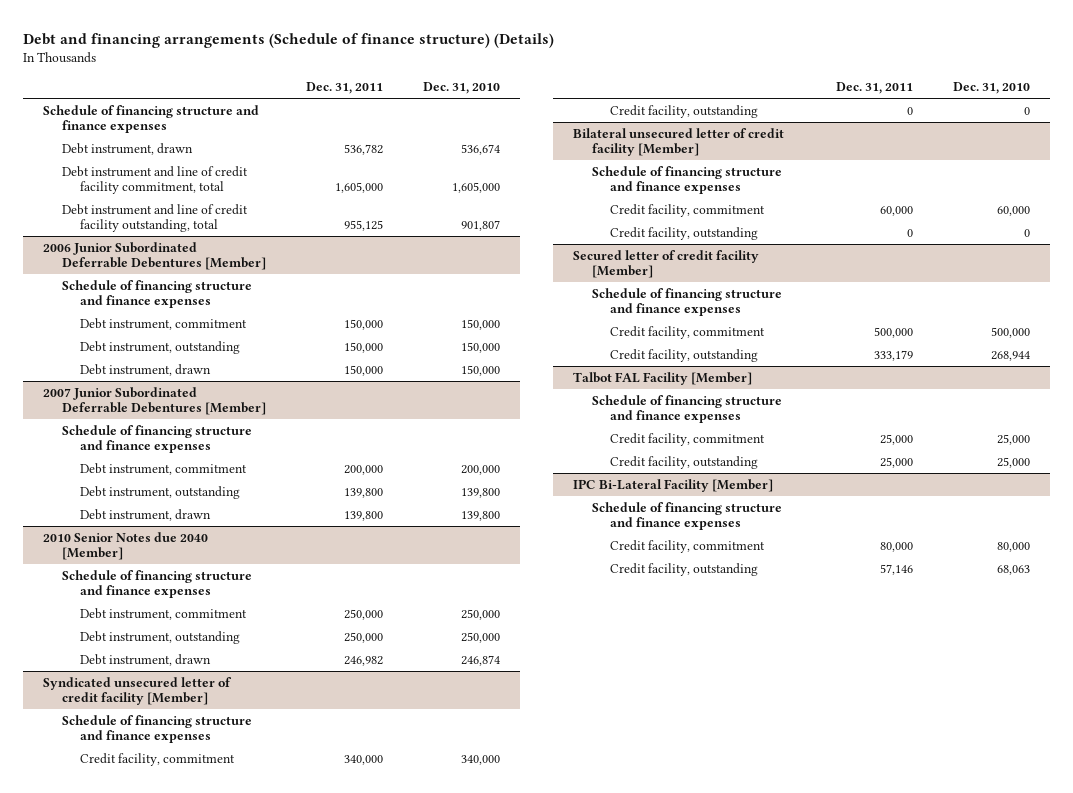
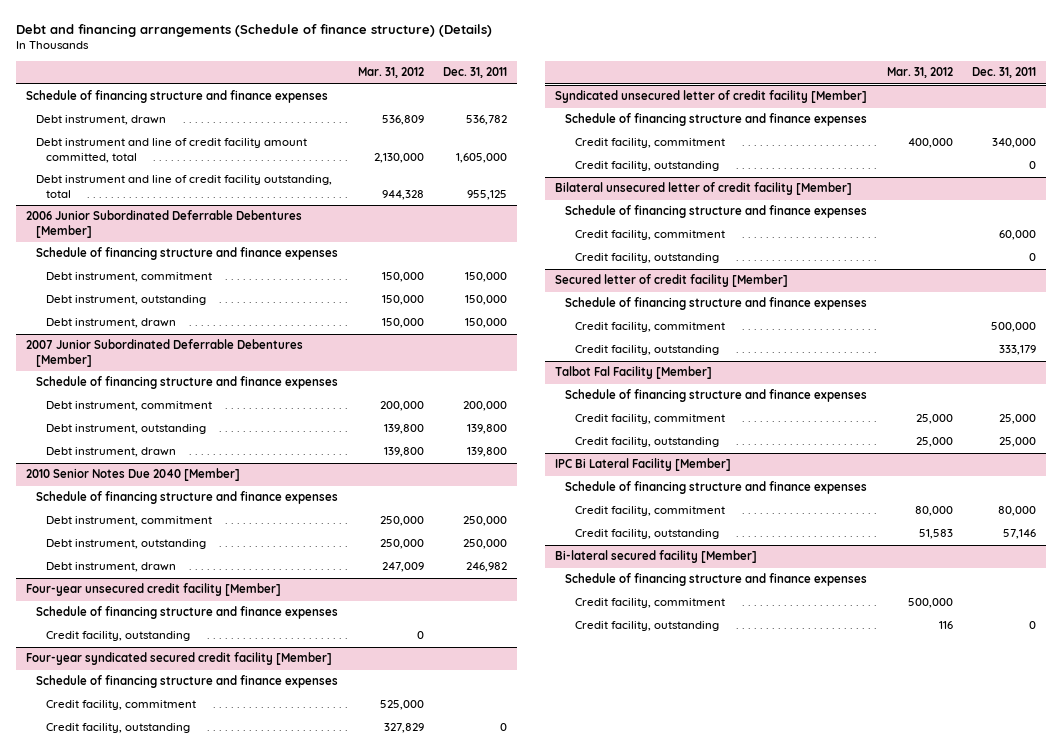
[422,82,500,95] Dec. 31, 2010 -> none
none -> [357,67,424,79] Mar. 31, 2012
[61,165,248,195] Debt instrument and line of credit facility commitment, total -> [36,138,308,163] Debt instrument and line of credit facility amount committed, total
[43,531,209,561] 2010 Senior Notes due 2040 [Member] -> [26,468,241,482] 2010 Senior Notes Due 2040 [Member]
none -> [26,583,282,597] Four-year unsecured credit facility [Member]
none -> [36,606,339,620] Schedule of financing structure and finance expenses
none -> [46,631,191,642] Credit facility, outstanding
none -> [26,652,333,666] Four-year syndicated secured credit facility [Member]
none -> [36,675,339,689] Schedule of financing structure and finance expenses
none -> [46,700,197,711] Credit facility, commitment
none -> [46,723,191,734] Credit facility, outstanding
[573,371,753,385] Talbot FAL Facility [Member] -> [555,366,713,380] Talbot Fal Facility [Member]
[573,478,774,492] IPC Bi-Lateral Facility [Member] -> [555,458,732,472] IPC Bi Lateral Facility [Member]
none -> [555,550,758,564] Bi-lateral secured facility [Member]
none -> [565,573,868,587] Schedule of financing structure and finance expenses
none -> [575,598,726,609] Credit facility, commitment
none -> [575,621,720,632] Credit facility, outstanding

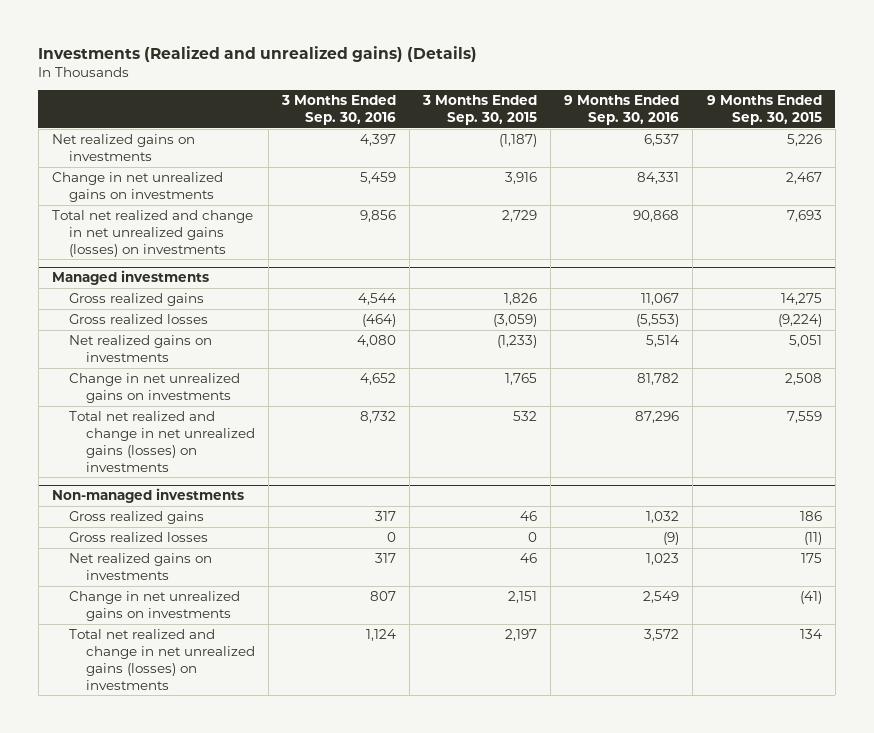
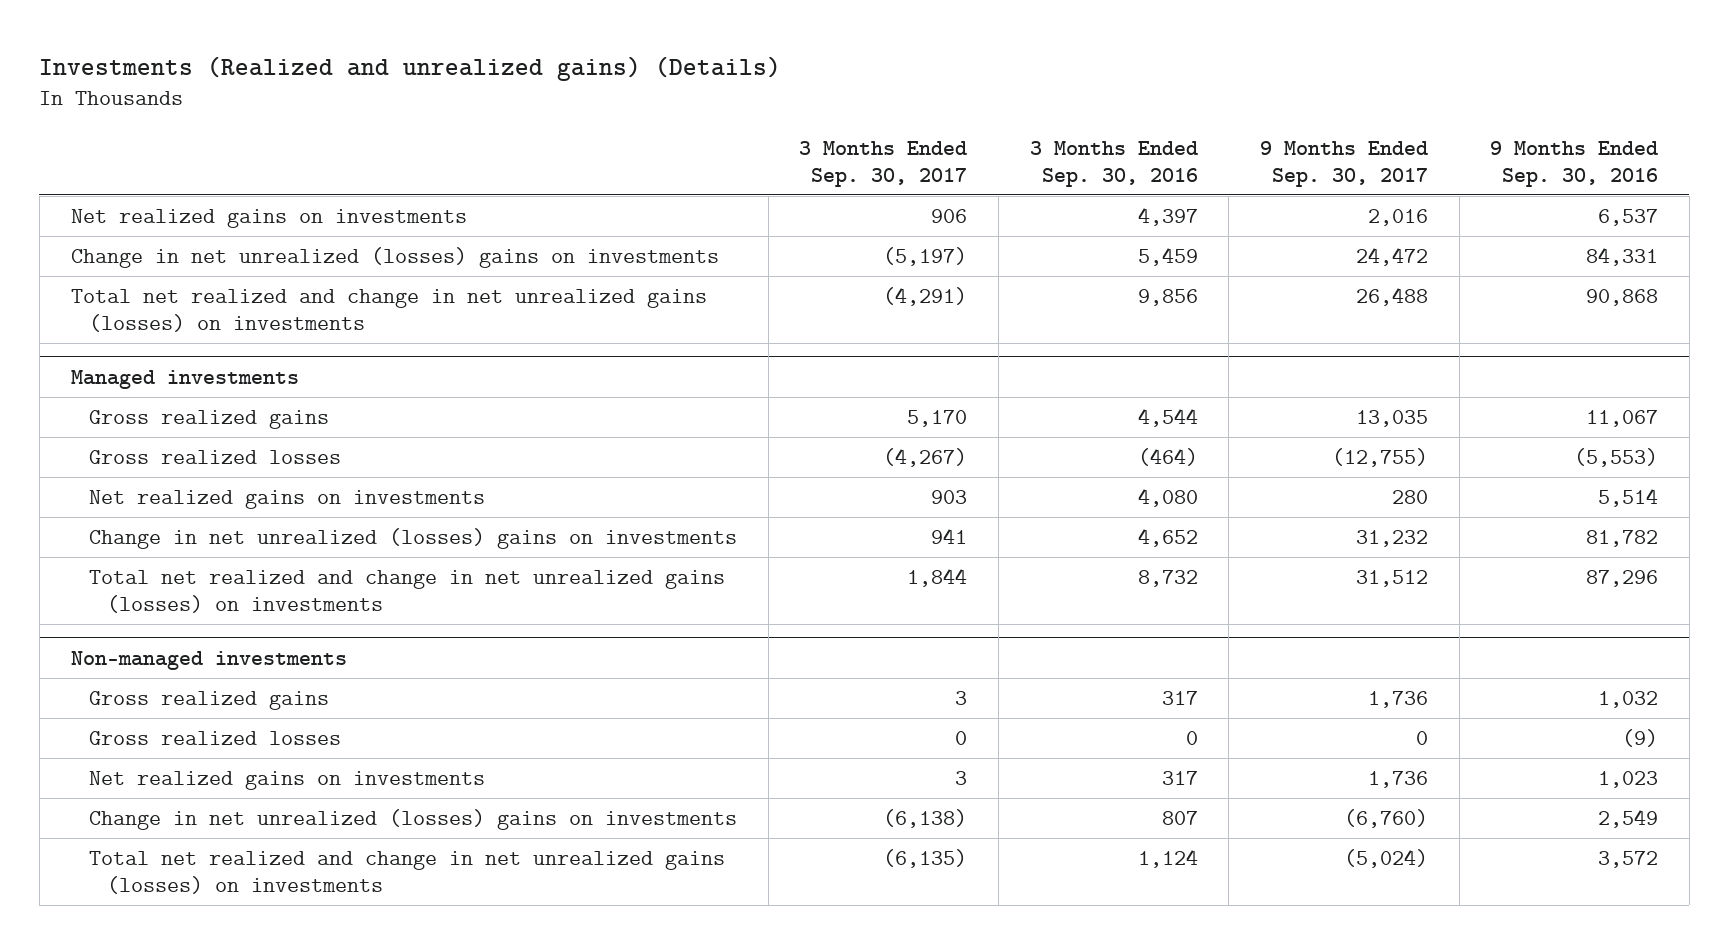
[422,95,538,126] 3 Months Ended Sep. 30, 2015 -> none
[706,95,822,126] 9 Months Ended Sep. 30, 2015 -> none
none -> [799,140,968,187] 3 Months Ended Sep. 30, 2017
none -> [1259,140,1428,187] 9 Months Ended Sep. 30, 2017
[51,171,223,202] Change in net unrealized gains on investments -> [70,247,719,269] Change in net unrealized (losses) gains on investments
[68,372,240,403] Change in net unrealized gains on investments -> [88,528,737,550] Change in net unrealized (losses) gains on investments
[68,590,240,621] Change in net unrealized gains on investments -> [88,809,737,831] Change in net unrealized (losses) gains on investments

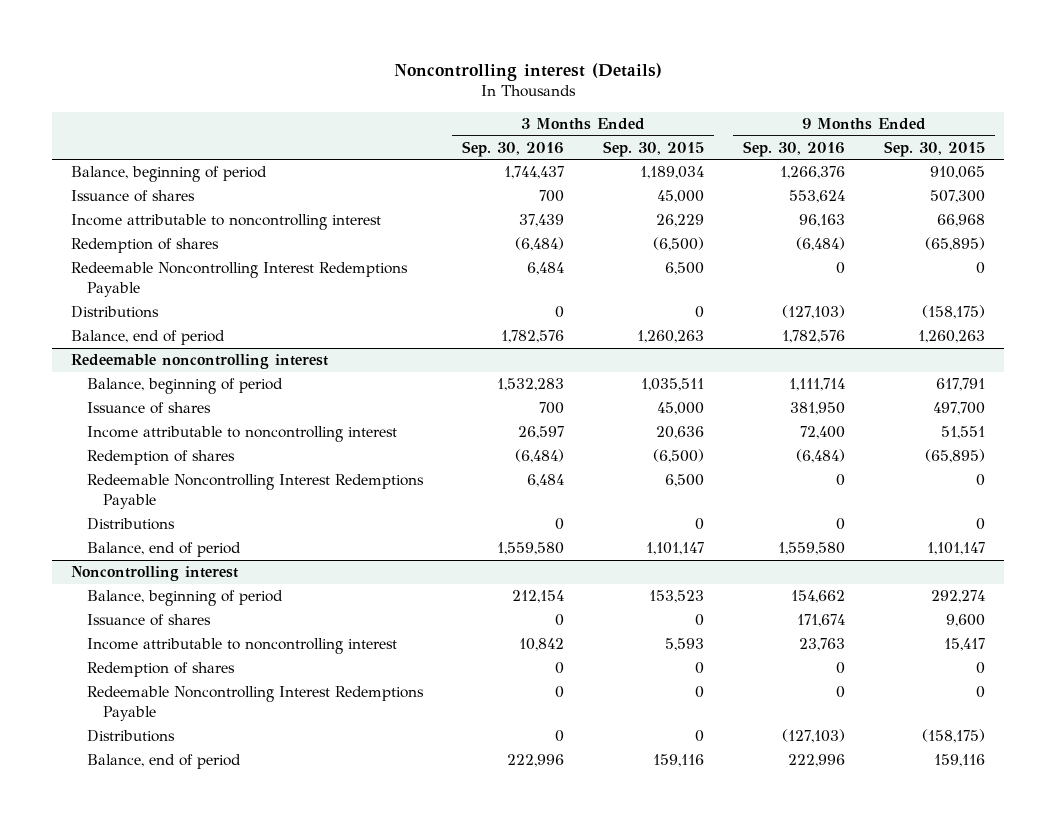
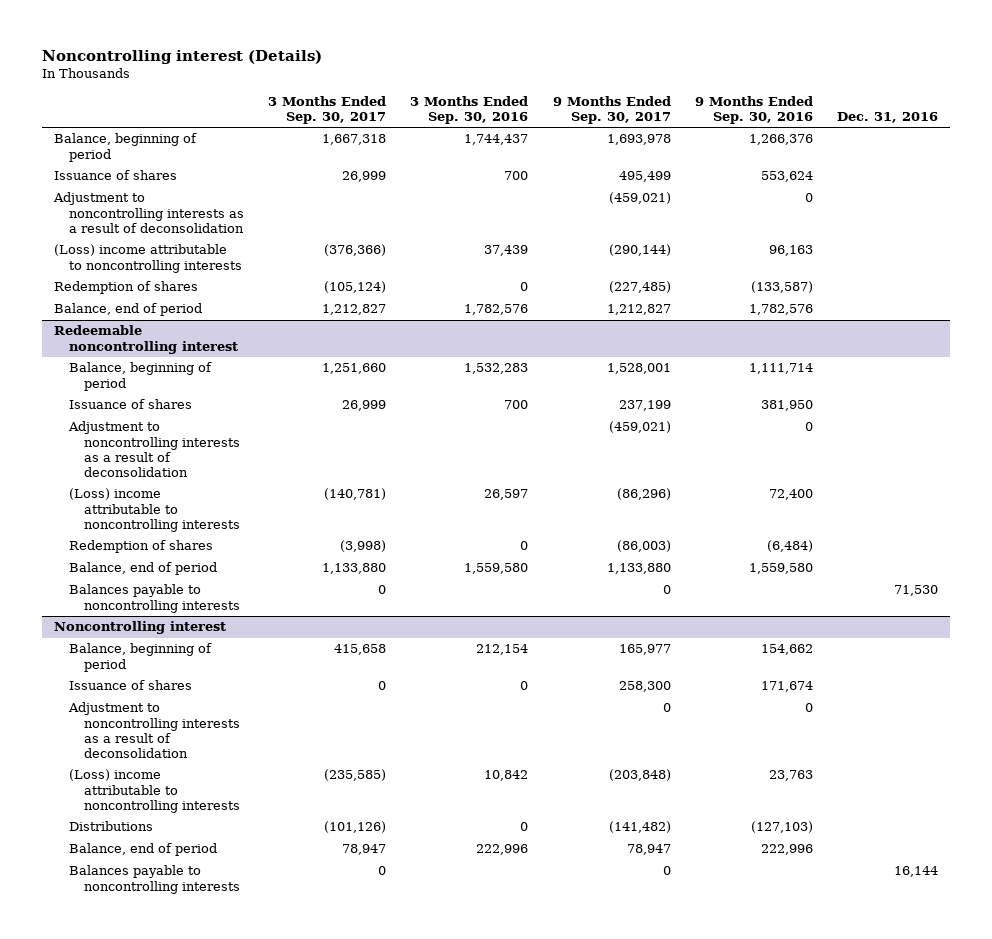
[602,140,704,157] Sep. 30, 2015 -> none
[883,140,985,157] Sep. 30, 2015 -> none
none -> [268,96,387,125] 3 Months Ended Sep. 30, 2017
none -> [552,96,671,125] 9 Months Ended Sep. 30, 2017
none -> [837,112,939,124] Dec. 31, 2016
[71,262,409,297] Redeemable Noncontrolling Interest Redemptions Payable -> none
[71,306,160,319] Distributions -> none
none -> [52,192,244,233] Adjustment to noncontrolling interests as a result of deconsolidation
[71,214,382,231] Income attributable to noncontrolling interest -> [53,244,242,273] (Loss) income attributable to noncontrolling interests
[515,237,565,252] (6,484) -> [520,282,529,292] 0
[795,237,845,252] (6,484) -> [750,281,813,294] (133,587)
[87,474,425,509] Redeemable Noncontrolling Interest Redemptions Payable -> none
[87,518,176,531] Distributions -> none
none -> [67,421,240,478] Adjustment to noncontrolling interests as a result of deconsolidation
[87,426,398,443] Income attributable to noncontrolling interest -> [68,488,240,532] (Loss) income attributable to noncontrolling interests
[515,449,565,464] (6,484) -> [520,541,529,551] 0
none -> [68,584,240,613] Balances payable to noncontrolling interests
[87,662,236,678] Redemption of shares -> none
[87,686,425,721] Redeemable Noncontrolling Interest Redemptions Payable -> none
none -> [67,702,240,759] Adjustment to noncontrolling interests as a result of deconsolidation
[87,638,398,655] Income attributable to noncontrolling interest -> [68,769,240,813] (Loss) income attributable to noncontrolling interests
none -> [68,865,240,894] Balances payable to noncontrolling interests

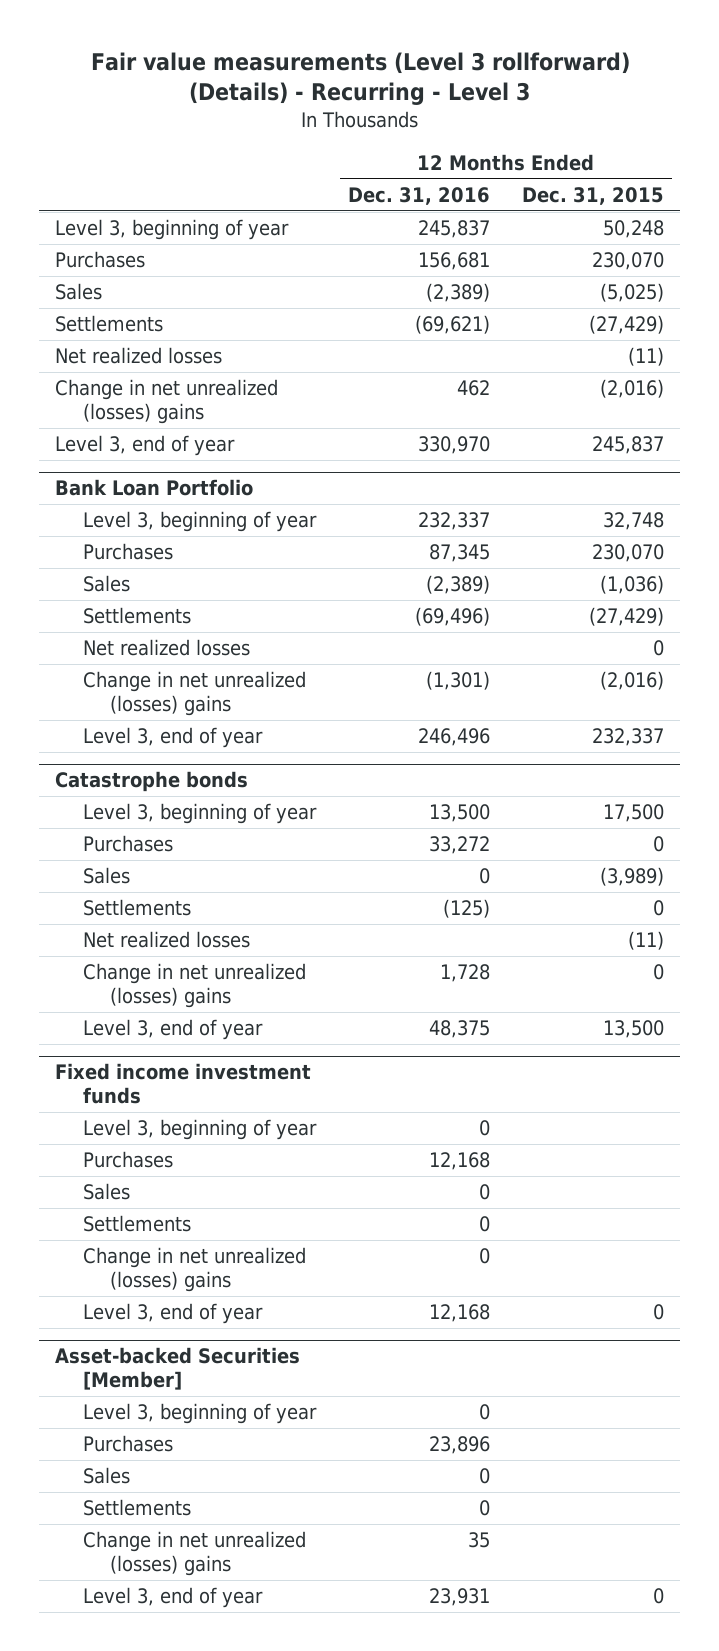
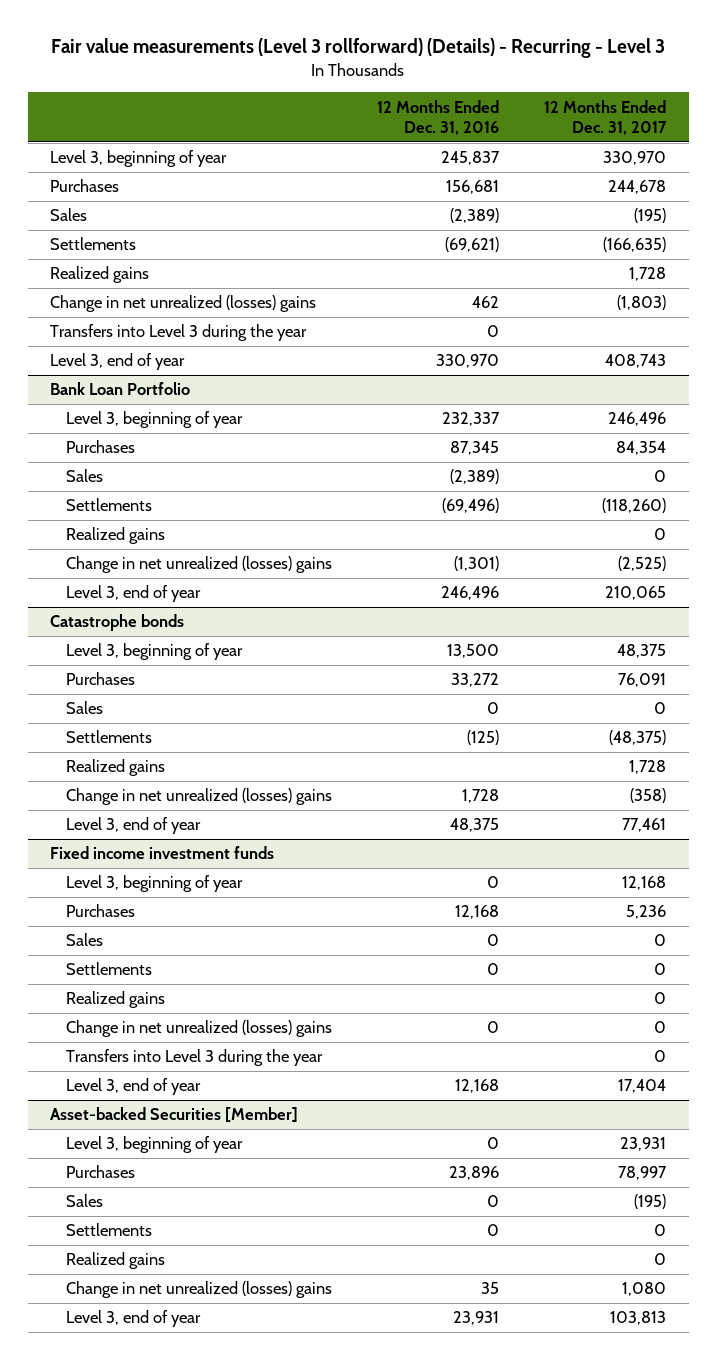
[522,186,665,205] Dec. 31, 2015 -> none
none -> [544,99,668,135] 12 Months Ended Dec. 31, 2017
[54,347,222,365] Net realized losses -> [50,266,150,284] Realized gains
none -> [50,324,308,342] Transfers into Level 3 during the year
[82,639,250,657] Net realized losses -> [66,527,166,545] Realized gains
[82,931,250,949] Net realized losses -> [66,759,166,777] Realized gains
none -> [66,991,166,1009] Realized gains
none -> [66,1049,324,1067] Transfers into Level 3 during the year
none -> [66,1252,166,1270] Realized gains

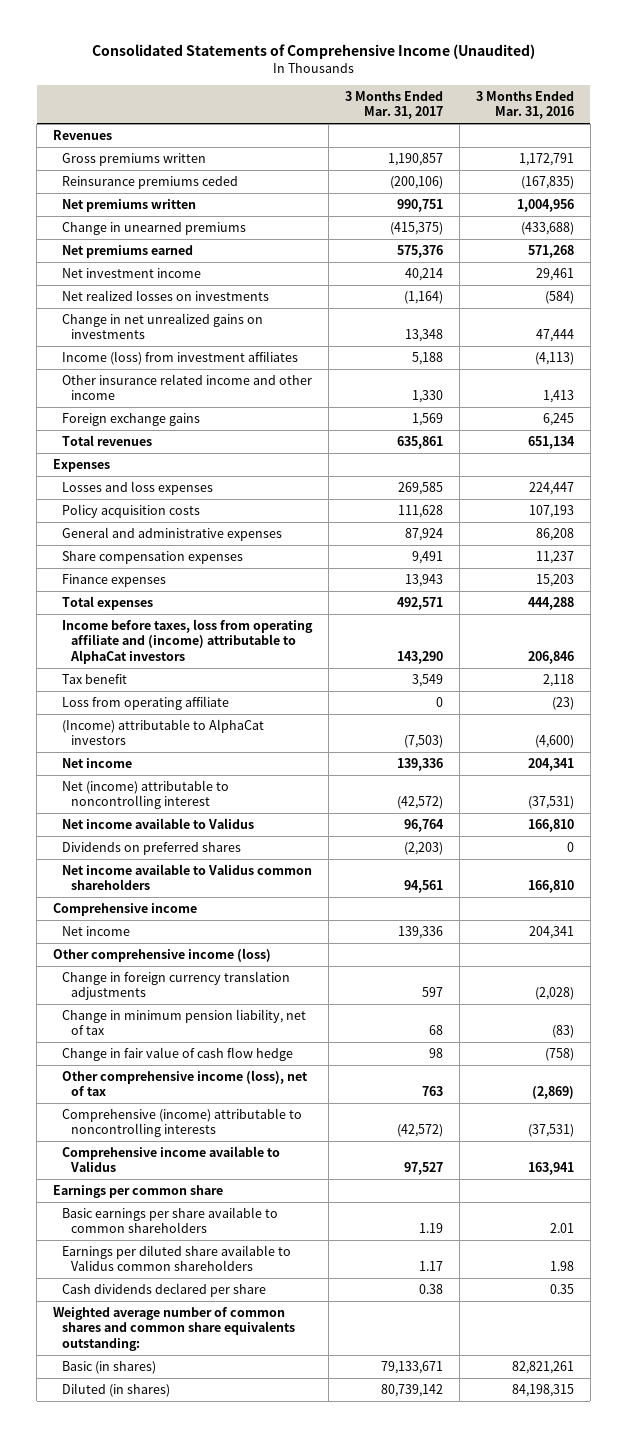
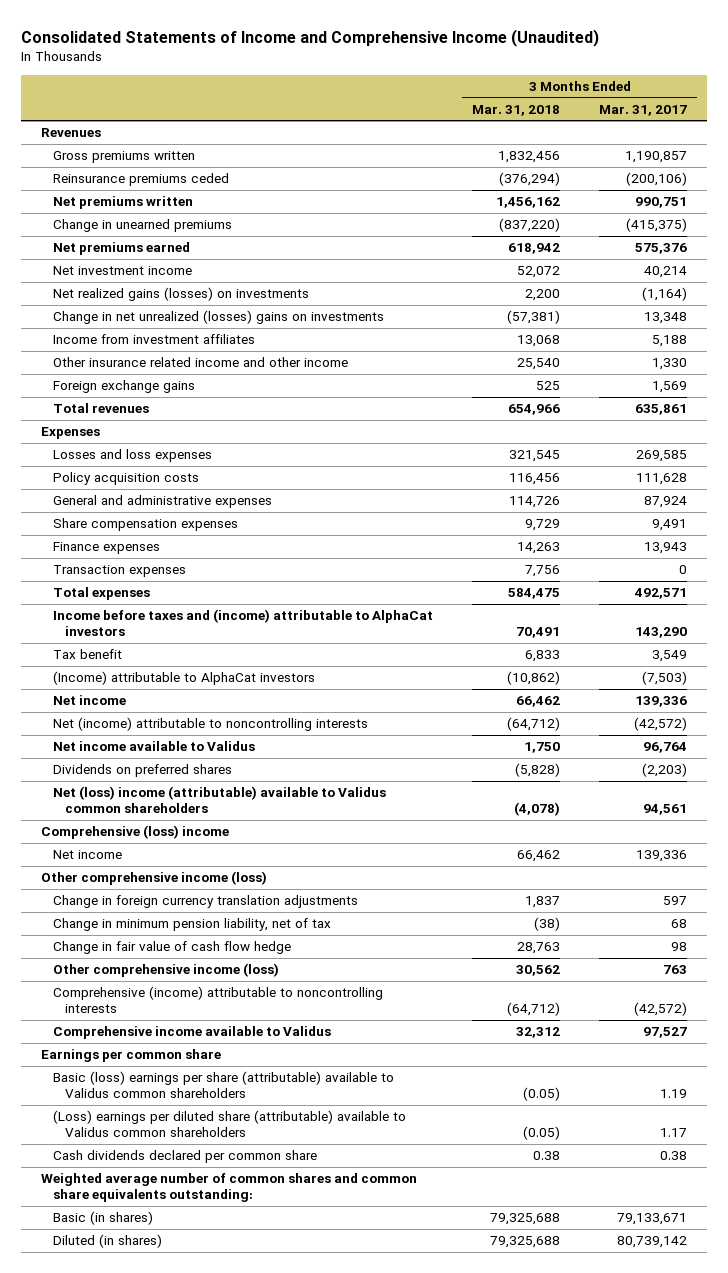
[91,43,535,59] Consolidated Statements of Comprehensive Income (Unaudited) -> [21,28,600,47] Consolidated Statements of Income and Comprehensive Income (Unaudited)
[475,90,574,120] 3 Months Ended Mar. 31, 2016 -> none
none -> [472,104,561,116] Mar. 31, 2018
[62,289,270,301] Net realized losses on investments -> [53,287,310,302] Net realized gains (losses) on investments
[62,312,264,340] Change in net unrealized gains on investments -> [53,310,385,325] Change in net unrealized (losses) gains on investments
[62,350,299,365] Income (loss) from investment affiliates -> [53,334,256,345] Income from investment affiliates
none -> [53,565,187,578] Transaction expenses
[62,618,314,665] Income before taxes, loss from operating affiliate and (income) attributable to AlphaCat investors -> [53,609,434,637] Income before taxes and (income) attributable to AlphaCat investors
[62,695,230,710] Loss from operating affiliate -> none
[62,779,230,810] Net (income) attributable to noncontrolling interest -> [53,717,369,732] Net (income) attributable to noncontrolling interests
[62,863,313,891] Net income available to Validus common shareholders -> [53,786,387,814] Net (loss) income (attributable) available to Validus common shareholders
[53,902,198,916] Comprehensive income -> [41,825,230,840] Comprehensive (loss) income
[62,1069,309,1097] Other comprehensive income (loss), net of tax -> [53,963,280,978] Other comprehensive income (loss)
[62,1206,279,1234] Basic earnings per share available to common shareholders -> [53,1071,395,1099] Basic (loss) earnings per share (attributable) available to Validus common shareholders
[62,1244,292,1272] Earnings per diluted share available to Validus common shareholders -> [53,1110,407,1138] (Loss) earnings per diluted share (attributable) available to Validus common shareholders
[62,1282,267,1297] Cash dividends declared per share -> [53,1150,318,1164] Cash dividends declared per common share

